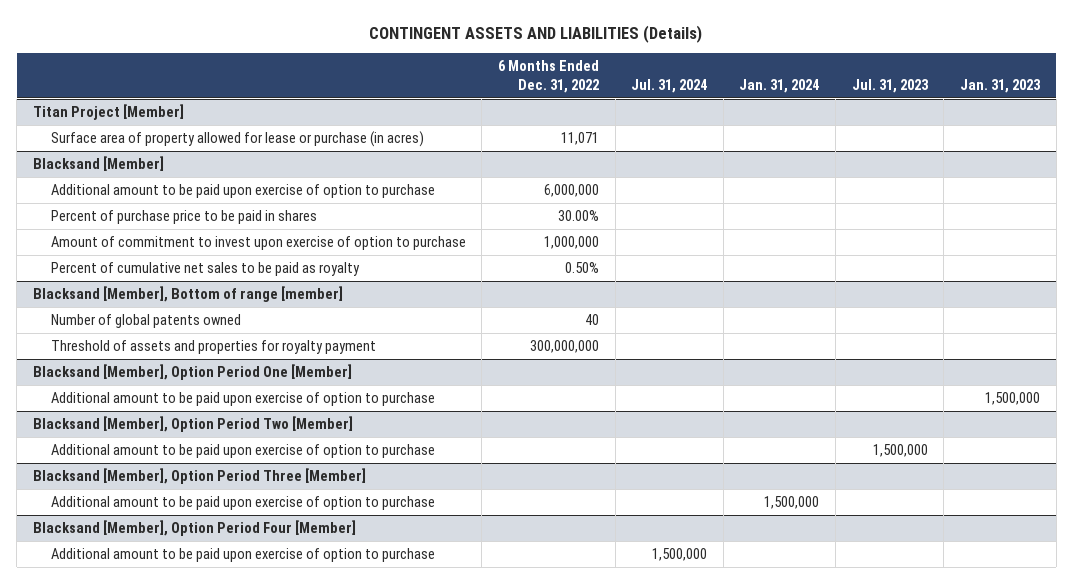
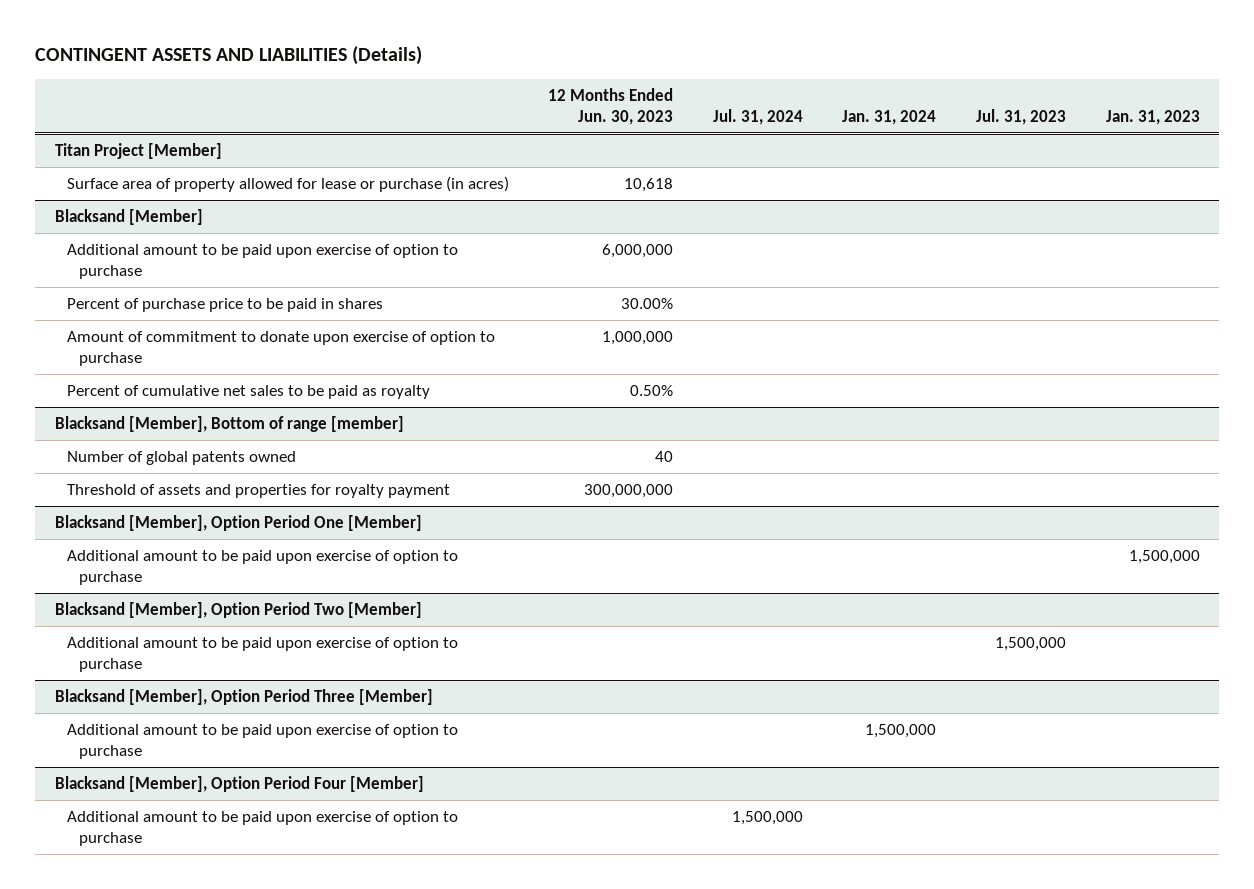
[497,60,599,93] 6 Months Ended Dec. 31, 2022 -> none
none -> [548,87,674,125] 12 Months Ended Jun. 30, 2023
[50,236,466,251] Amount of commitment to invest upon exercise of option to purchase -> [66,331,495,367] Amount of commitment to donate upon exercise of option to purchase

